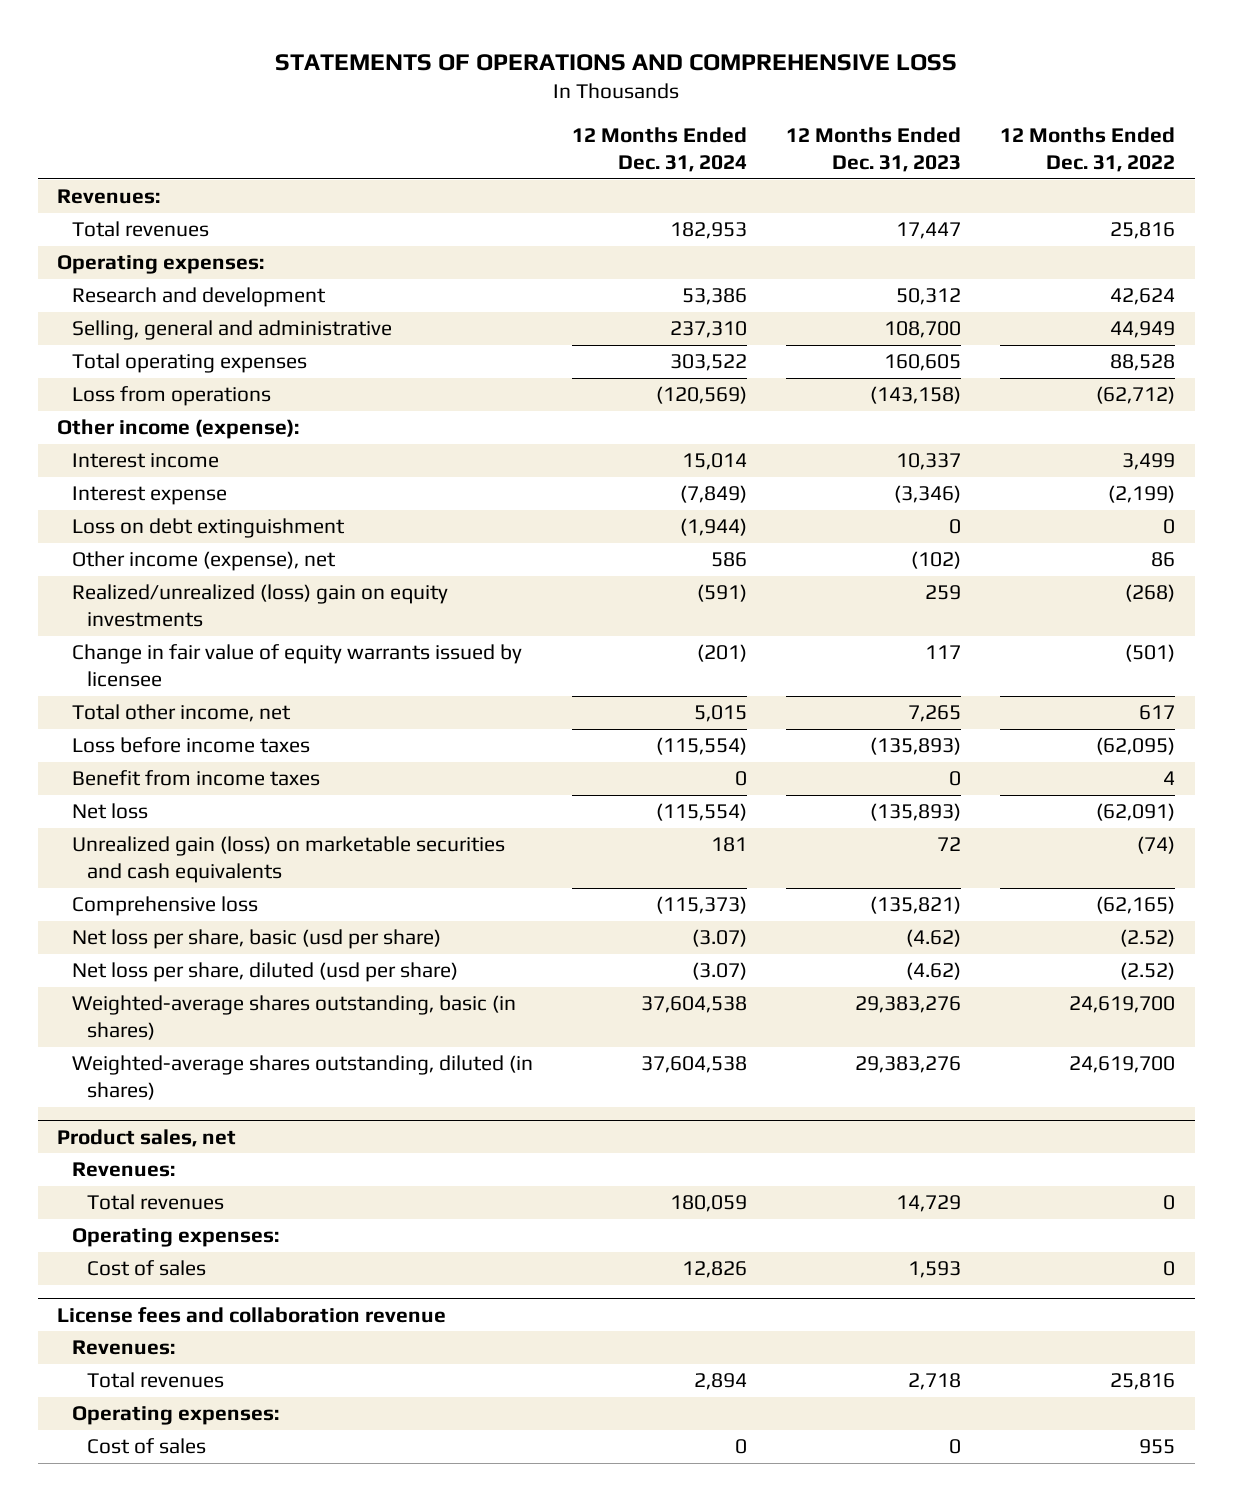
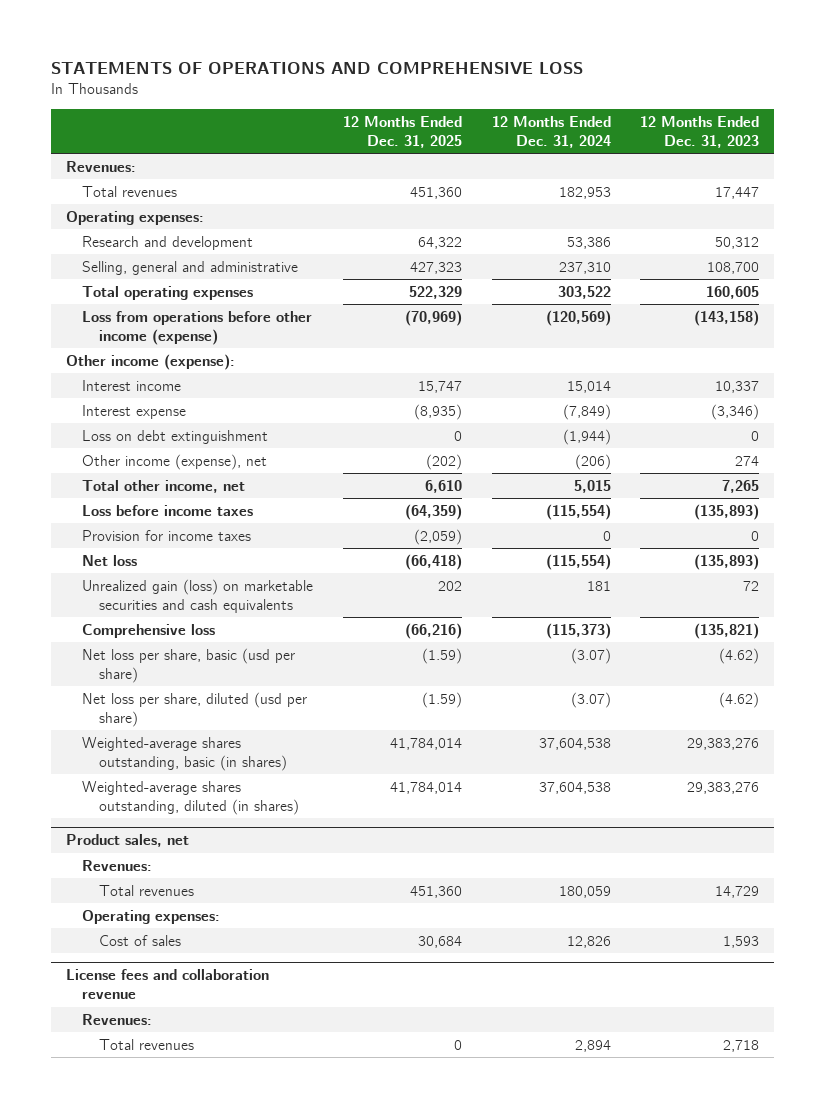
[1000,126,1176,172] 12 Months Ended Dec. 31, 2022 -> none
none -> [343,116,463,149] 12 Months Ended Dec. 31, 2025
[72,386,272,407] Loss from operations -> [82,310,313,345] Loss from operations before other income (expense)
[72,584,449,628] Realized/unrealized (loss) gain on equity investments -> none
[72,644,523,688] Change in fair value of equity warrants issued by licensee -> none
[711,552,748,568] 586 -> [574,453,611,470] (206)
[911,551,962,570] (102) -> [735,455,760,466] 274
[72,770,321,787] Benefit from income taxes -> [82,529,252,541] Provision for income taxes
[72,1406,280,1426] Operating expenses: -> none
[87,1438,207,1455] Cost of sales -> none

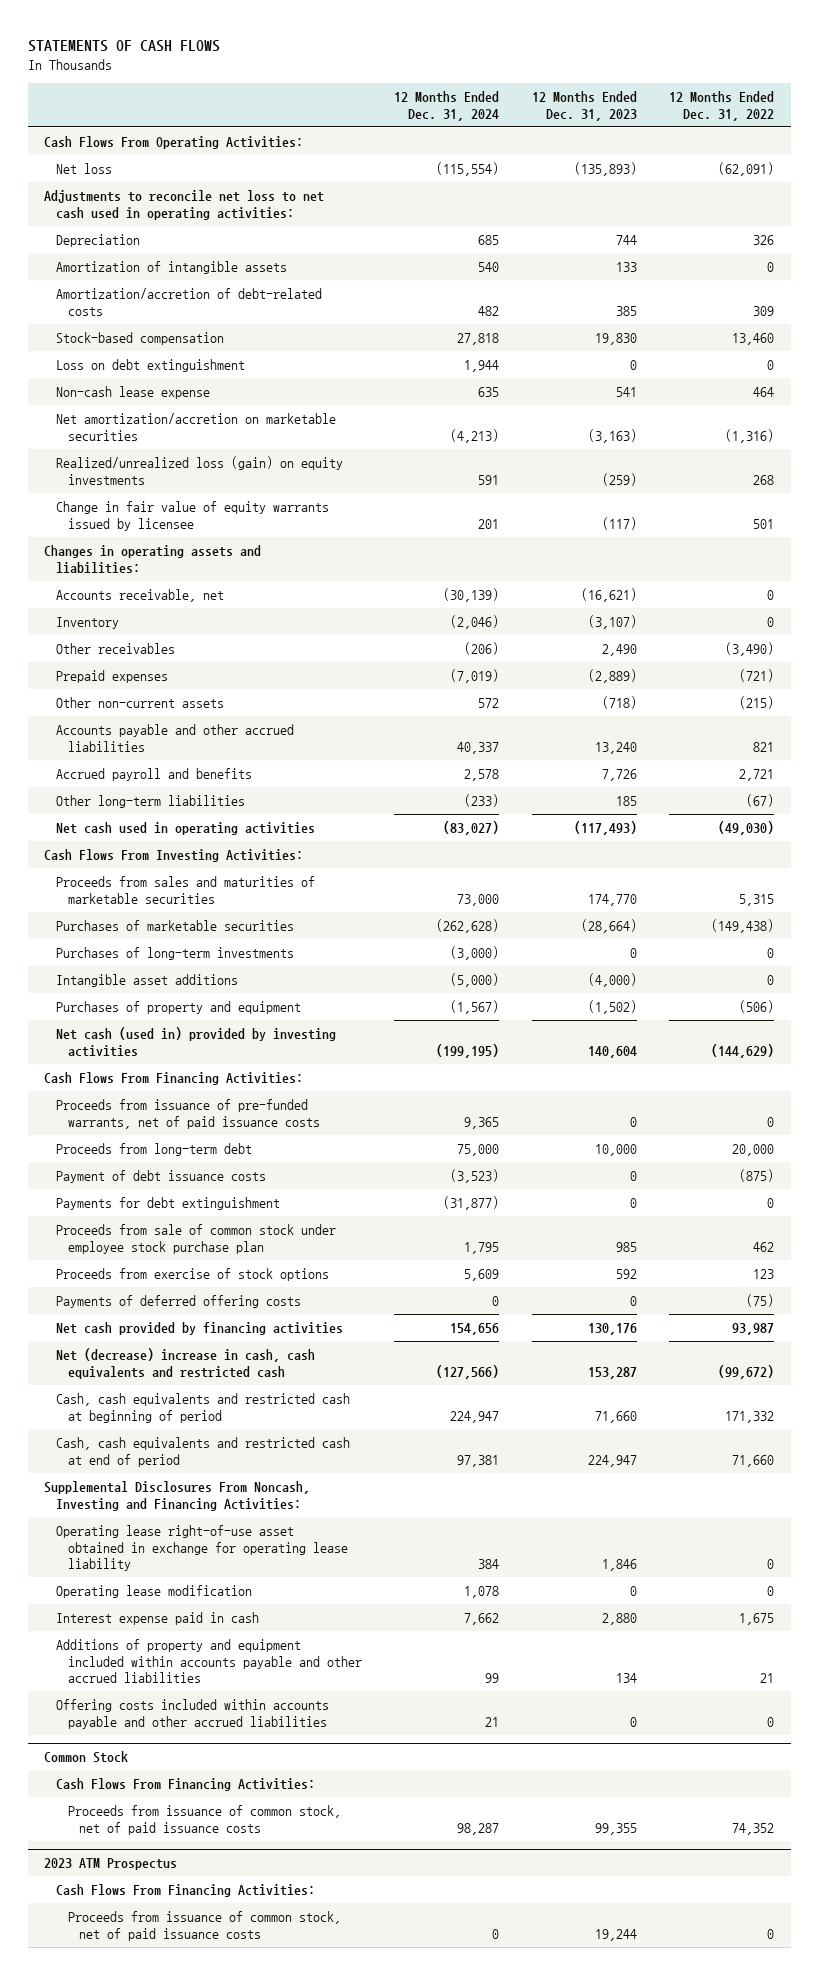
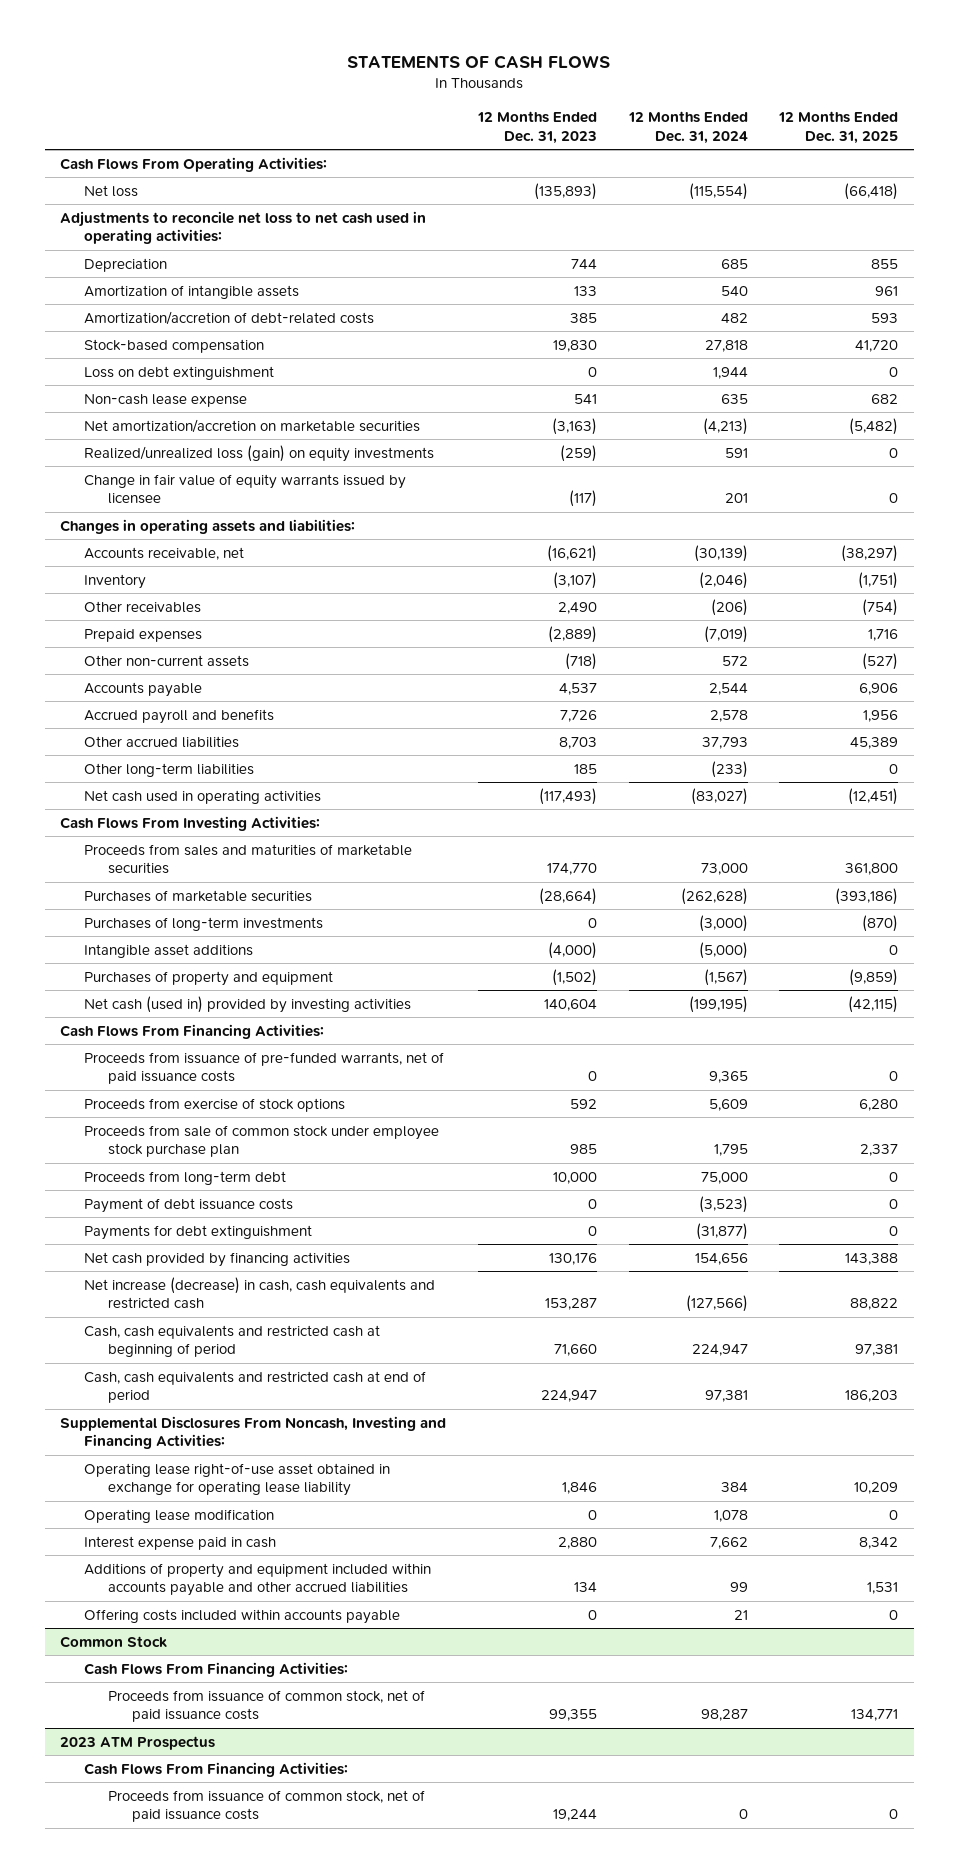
[669,91,775,121] 12 Months Ended Dec. 31, 2022 -> none
none -> [778,111,899,145] 12 Months Ended Dec. 31, 2025
[55,723,294,752] Accounts payable and other accrued liabilities -> [84,681,203,697] Accounts payable
[457,741,500,754] 40,337 -> [708,682,748,695] 2,544
[594,741,637,754] 13,240 -> [558,682,597,695] 4,537
none -> [84,735,240,748] Other accrued liabilities
[55,1267,329,1281] Proceeds from exercise of stock options -> [84,1097,346,1112] Proceeds from exercise of stock options
[55,1223,336,1254] Proceeds from sale of common stock under employee stock purchase plan -> [84,1124,440,1158] Proceeds from sale of common stock under employee stock purchase plan
[55,1294,301,1308] Payments of deferred offering costs -> none
[55,1347,315,1379] Net (decrease) increase in cash, cash equivalents and restricted cash -> [84,1276,436,1310] Net increase (decrease) in cash, cash equivalents and restricted cash
[55,1698,329,1729] Offering costs included within accounts payable and other accrued liabilities -> [84,1608,401,1624] Offering costs included within accounts payable

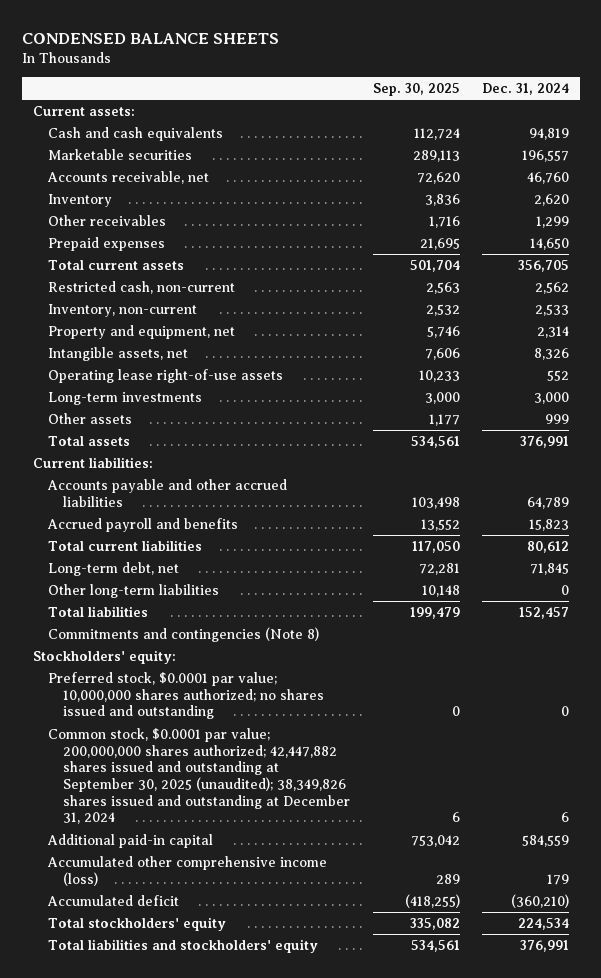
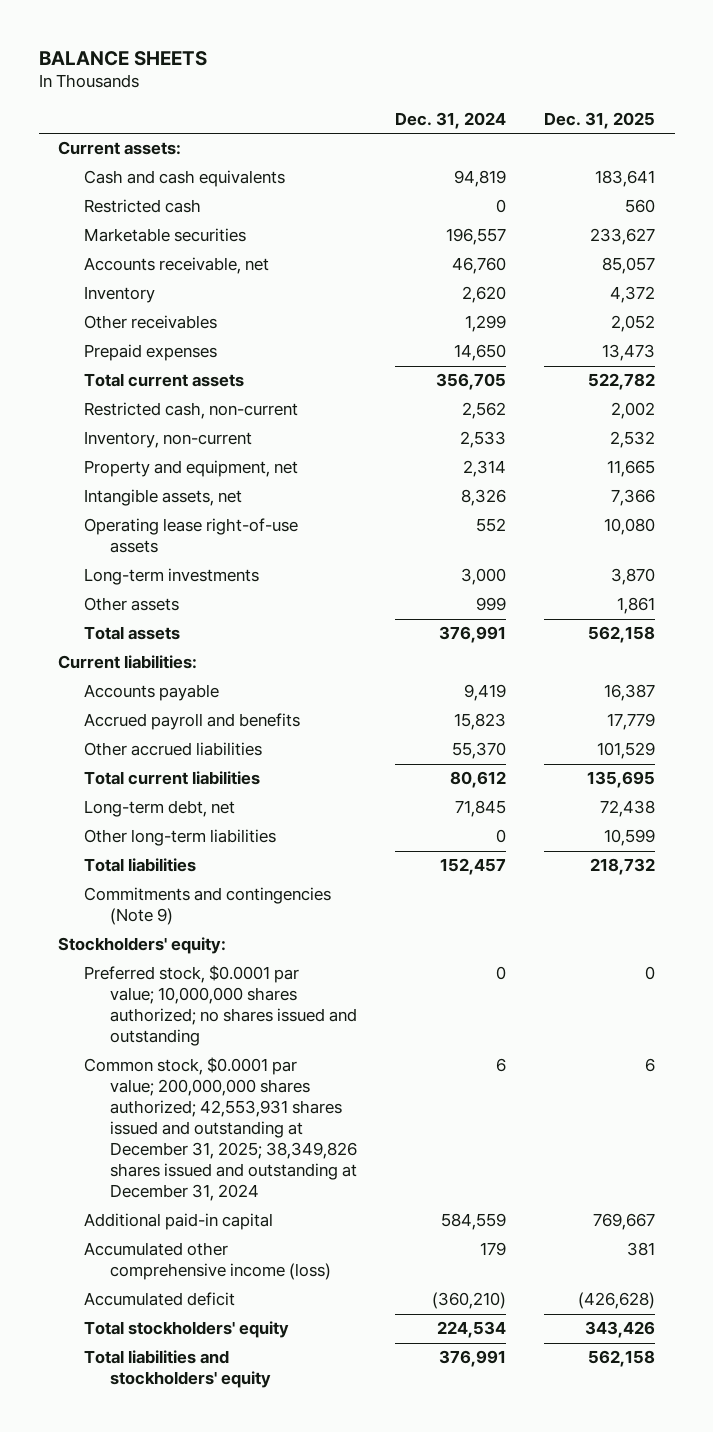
[21,32,279,44] CONDENSED BALANCE SHEETS -> [38,50,207,66] BALANCE SHEETS
[372,83,460,97] Sep. 30, 2025 -> none
none -> [544,111,656,129] Dec. 31, 2025
none -> [83,199,201,214] Restricted cash
[47,479,288,507] Accounts payable and other accrued liabilities -> none
none -> [83,684,219,702] Accounts payable
none -> [83,742,262,757] Other accrued liabilities
[48,627,320,643] Commitments and contingencies (Note 8) -> [83,887,331,926] Commitments and contingencies (Note 9)
[48,728,351,825] Common stock, $0.0001 par value; 200,000,000 shares authorized; 42,447,882 shares issued and outstanding at September 30, 2025 (unaudited); 38,349,826 shares issued and outstanding at December 31, 2024 -> [83,1057,357,1202] Common stock, $0.0001 par value; 200,000,000 shares authorized; 42,553,931 shares issued and outstanding at December 31, 2025; 38,349,826 shares issued and outstanding at December 31, 2024

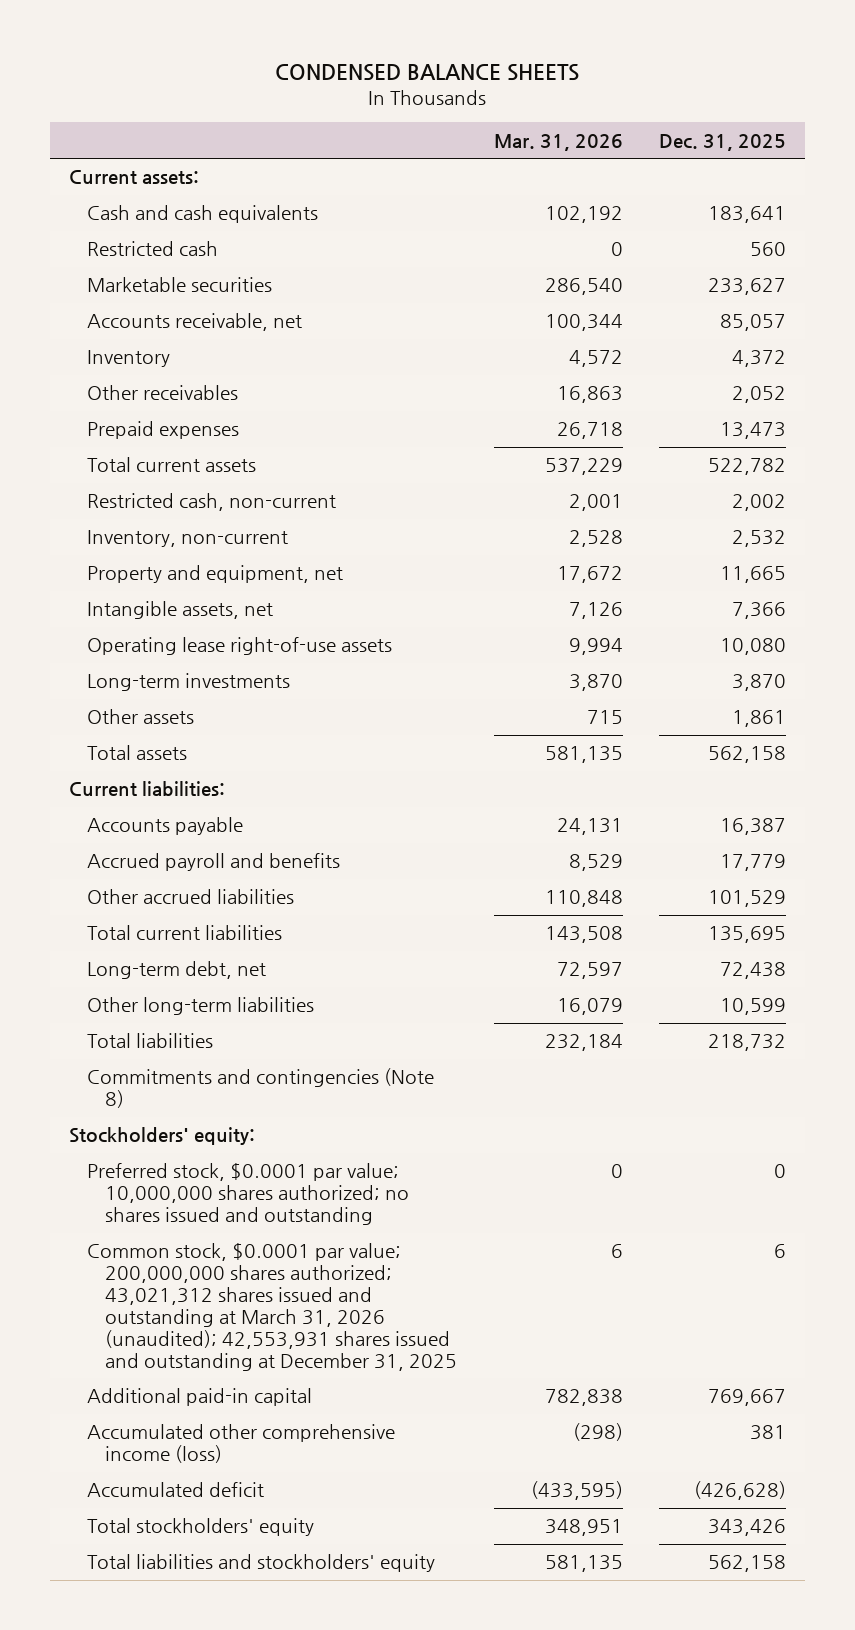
[38,50,207,66] BALANCE SHEETS -> [275,63,580,81] CONDENSED BALANCE SHEETS
[395,111,507,129] Dec. 31, 2024 -> none
none -> [493,133,623,151] Mar. 31, 2026
[83,887,331,926] Commitments and contingencies (Note 9) -> [86,1068,434,1109] Commitments and contingencies (Note 8)
[83,1057,357,1202] Common stock, $0.0001 par value; 200,000,000 shares authorized; 42,553,931 shares issued and outstanding at December 31, 2025; 38,349,826 shares issued and outstanding at December 31, 2024 -> [86,1243,457,1371] Common stock, $0.0001 par value; 200,000,000 shares authorized; 43,021,312 shares issued and outstanding at March 31, 2026 (unaudited); 42,553,931 shares issued and outstanding at December 31, 2025

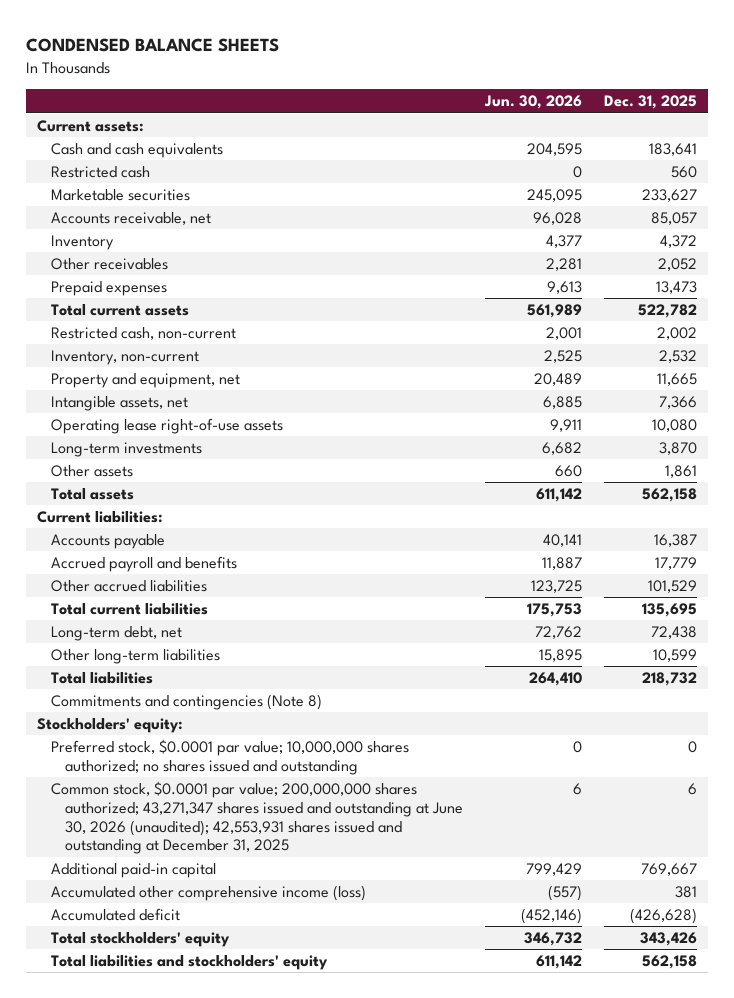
[493,133,623,151] Mar. 31, 2026 -> none
none -> [483,95,582,110] Jun. 30, 2026
[86,1243,457,1371] Common stock, $0.0001 par value; 200,000,000 shares authorized; 43,021,312 shares issued and outstanding at March 31, 2026 (unaudited); 42,553,931 shares issued and outstanding at December 31, 2025 -> [50,781,463,855] Common stock, $0.0001 par value; 200,000,000 shares authorized; 43,271,347 shares issued and outstanding at June 30, 2026 (unaudited); 42,553,931 shares issued and outstanding at December 31, 2025

